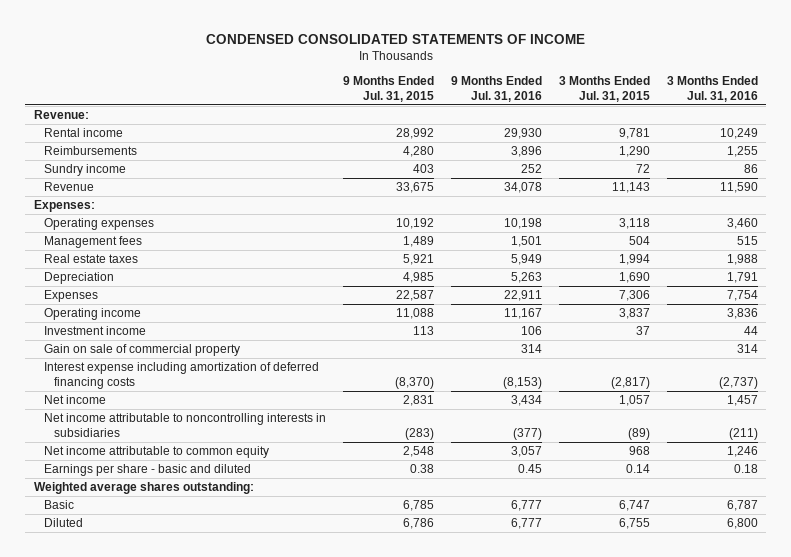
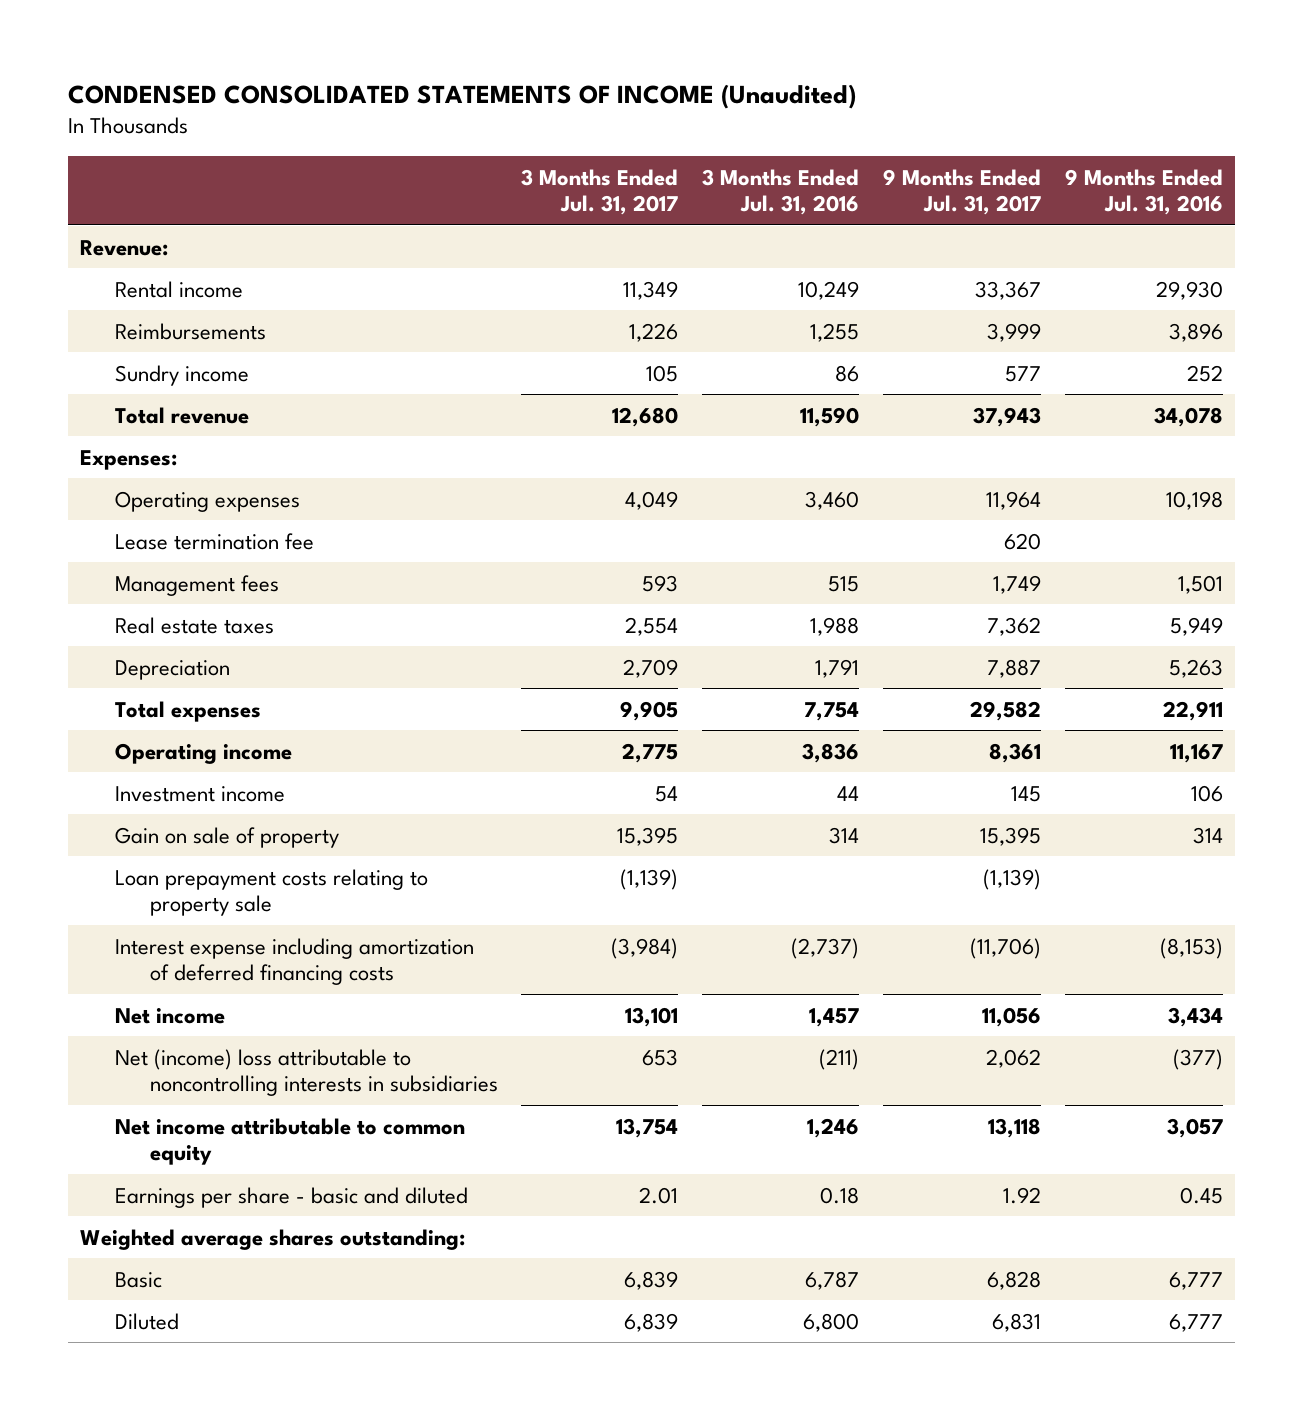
[205,33,585,44] CONDENSED CONSOLIDATED STATEMENTS OF INCOME -> [67,83,856,109] CONDENSED CONSOLIDATED STATEMENTS OF INCOME (Unaudited)
[342,75,434,103] 9 Months Ended Jul. 31, 2015 -> none
[558,75,650,103] 3 Months Ended Jul. 31, 2015 -> none
none -> [521,168,679,216] 3 Months Ended Jul. 31, 2017
none -> [883,168,1042,216] 9 Months Ended Jul. 31, 2017
[43,182,94,192] Revenue -> [114,406,249,424] Total revenue
none -> [114,532,314,550] Lease termination fee
[43,290,98,303] Expenses -> [114,700,261,722] Total expenses
[43,344,240,357] Gain on sale of commercial property -> [114,826,339,848] Gain on sale of property
none -> [114,868,428,916] Loan prepayment costs relating to property sale
[43,413,326,438] Net income attributable to noncontrolling interests in subsidiaries -> [114,1048,498,1096] Net (income) loss attributable to noncontrolling interests in subsidiaries

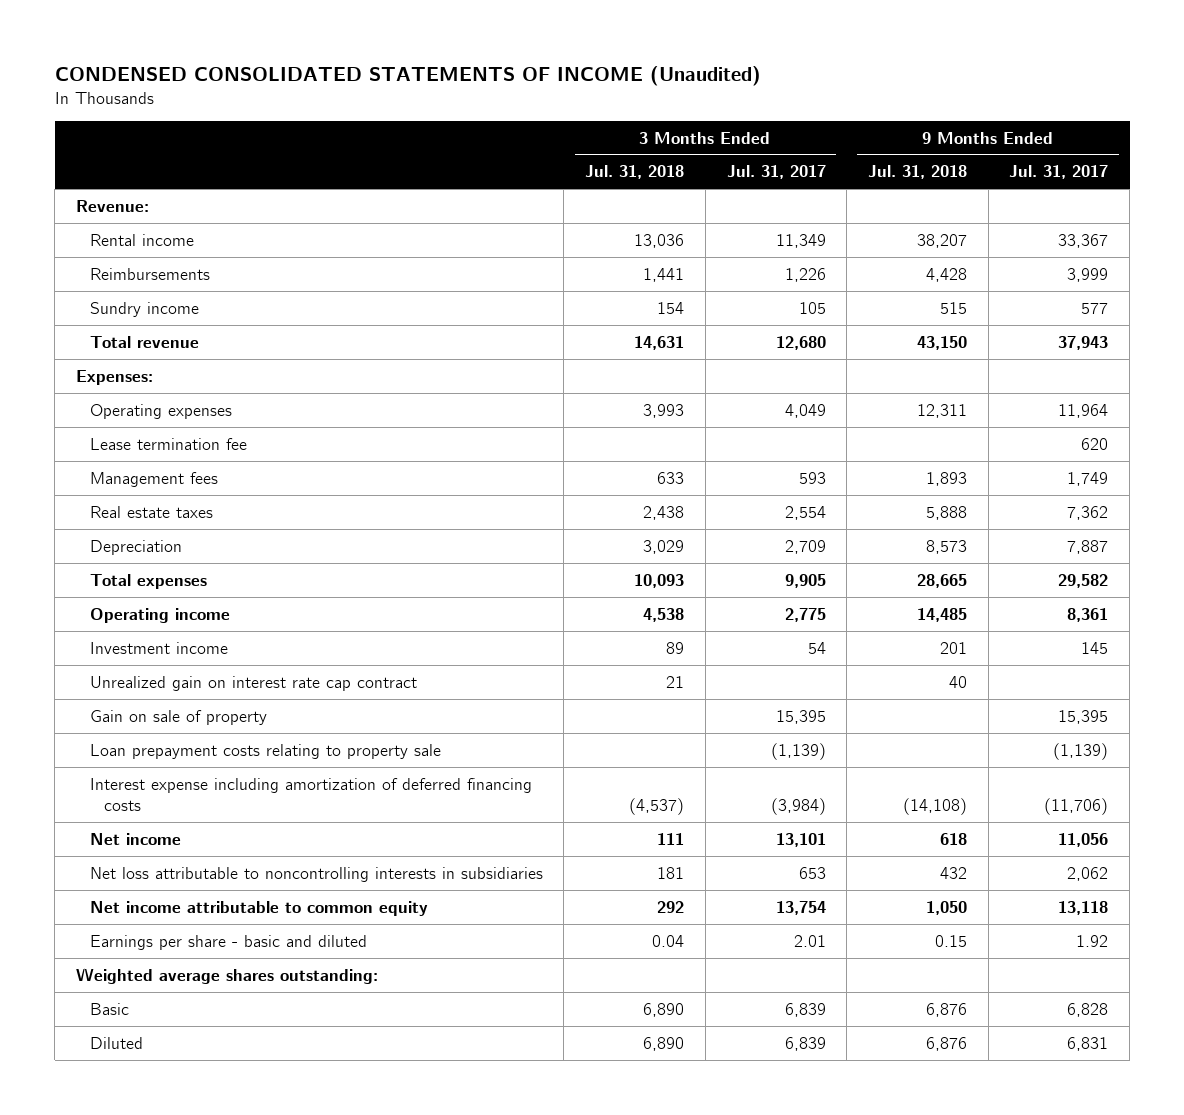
[702,168,860,216] 3 Months Ended Jul. 31, 2016 -> none
[1065,168,1224,216] 9 Months Ended Jul. 31, 2016 -> none
none -> [585,165,685,180] Jul. 31, 2018
none -> [867,165,967,180] Jul. 31, 2018
none -> [89,675,417,691] Unrealized gain on interest rate cap contract
[114,1048,498,1096] Net (income) loss attributable to noncontrolling interests in subsidiaries -> [89,866,543,882] Net loss attributable to noncontrolling interests in subsidiaries

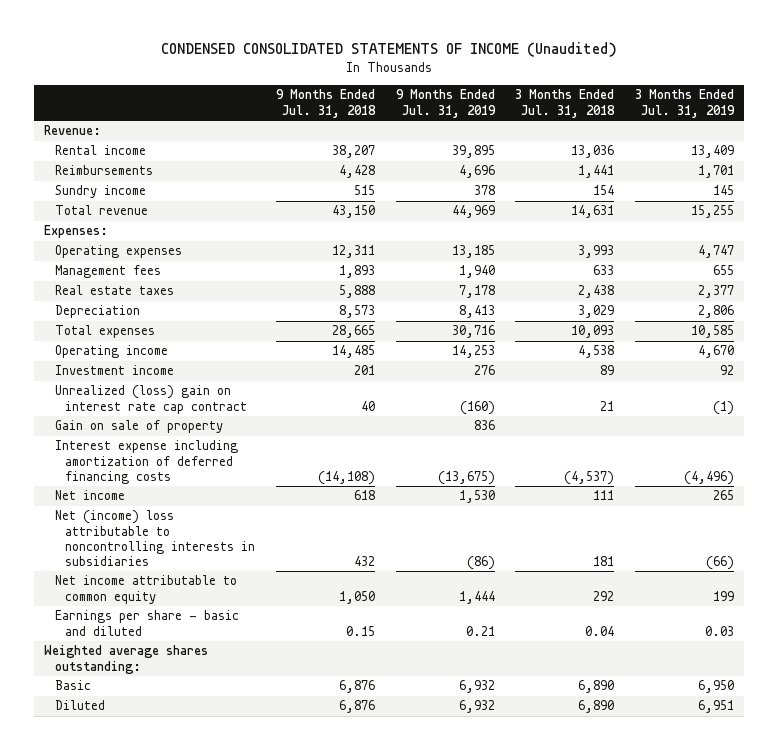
[726,165,826,180] Jul. 31, 2017 -> none
[1009,165,1109,180] Jul. 31, 2017 -> none
none -> [395,89,496,118] 9 Months Ended Jul. 31, 2019
none -> [635,89,736,118] 3 Months Ended Jul. 31, 2019
[89,437,247,450] Lease termination fee -> none
[89,675,417,691] Unrealized gain on interest rate cap contract -> [54,385,248,414] Unrealized (loss) gain on interest rate cap contract
[89,743,441,759] Loan prepayment costs relating to property sale -> none
[89,866,543,882] Net loss attributable to noncontrolling interests in subsidiaries -> [54,510,256,566] Net (income) loss attributable to noncontrolling interests in subsidiaries

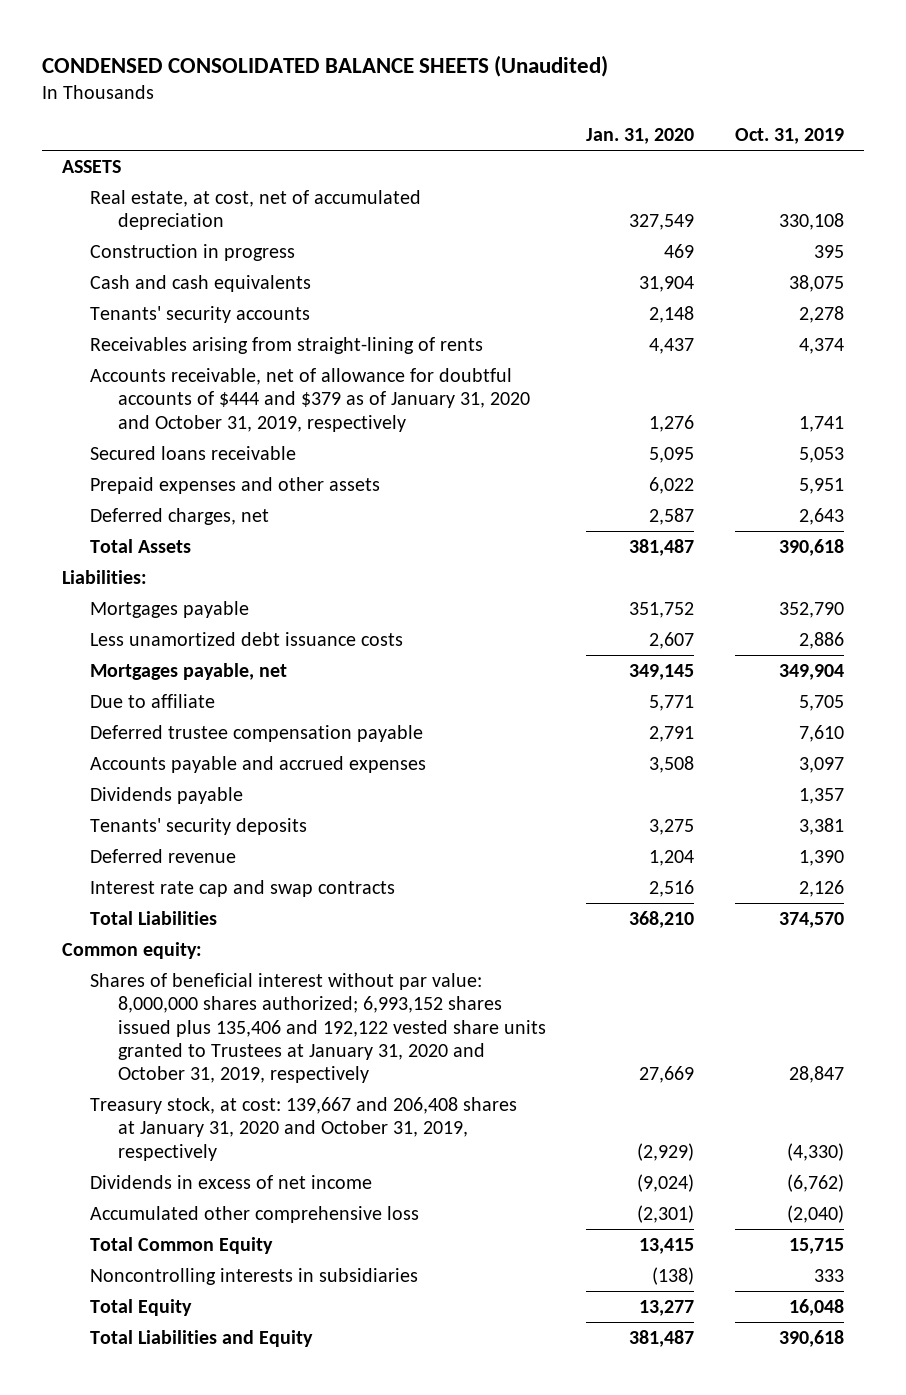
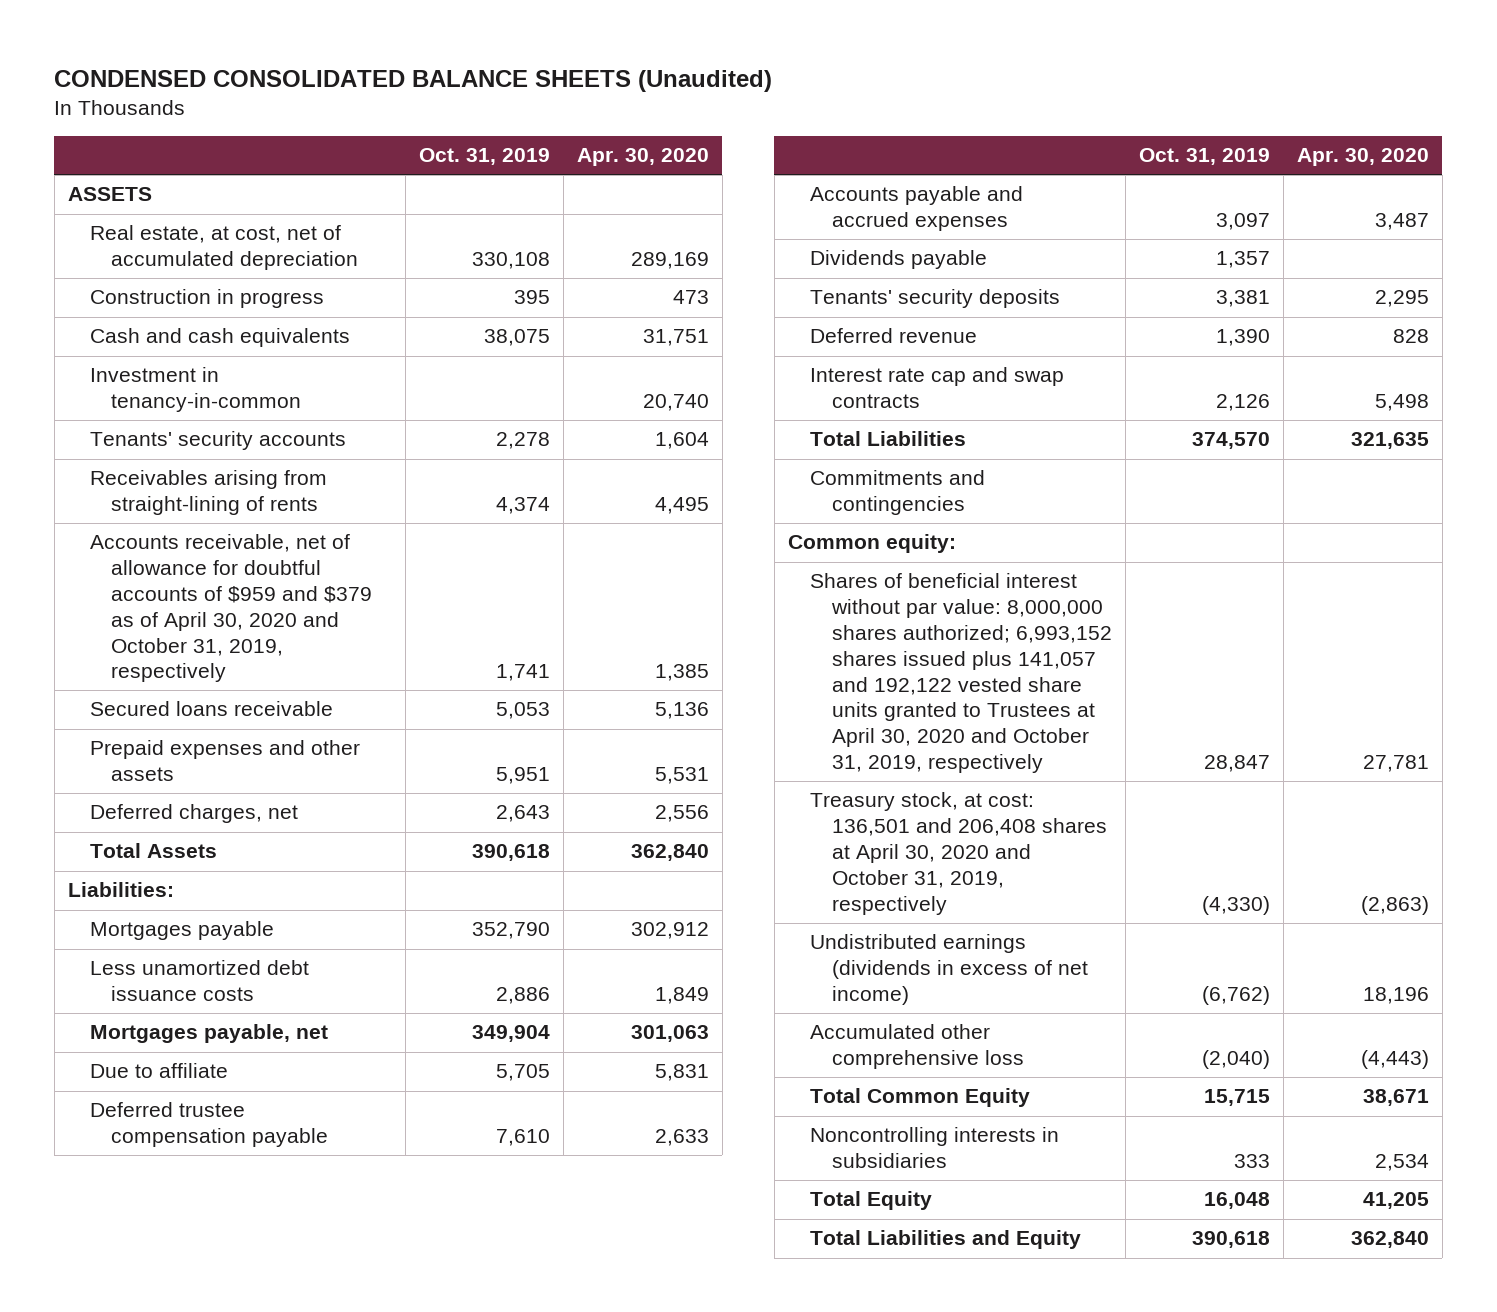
[586,128,695,145] Jan. 31, 2020 -> none
none -> [576,148,709,167] Apr. 30, 2020
none -> [89,367,302,413] Investment in tenancy-in-common
[89,367,530,432] Accounts receivable, net of allowance for doubtful accounts of $444 and $379 as of January 31, 2020 and October 31, 2019, respectively -> [89,534,373,683] Accounts receivable, net of allowance for doubtful accounts of $959 and $379 as of April 30, 2020 and October 31, 2019, respectively
none -> [809,470,985,516] Commitments and contingencies
[89,972,546,1084] Shares of beneficial interest without par value: 8,000,000 shares authorized; 6,993,152 shares issued plus 135,406 and 192,122 vested share units granted to Trustees at January 31, 2020 and October 31, 2019, respectively -> [809,573,1112,773] Shares of beneficial interest without par value: 8,000,000 shares authorized; 6,993,152 shares issued plus 141,057 and 192,122 vested share units granted to Trustees at April 30, 2020 and October 31, 2019, respectively
[89,1096,517,1161] Treasury stock, at cost: 139,667 and 206,408 shares at January 31, 2020 and October 31, 2019, respectively -> [809,792,1107,915] Treasury stock, at cost: 136,501 and 206,408 shares at April 30, 2020 and October 31, 2019, respectively
[89,1174,372,1189] Dividends in excess of net income -> [809,934,1088,1006] Undistributed earnings (dividends in excess of net income)

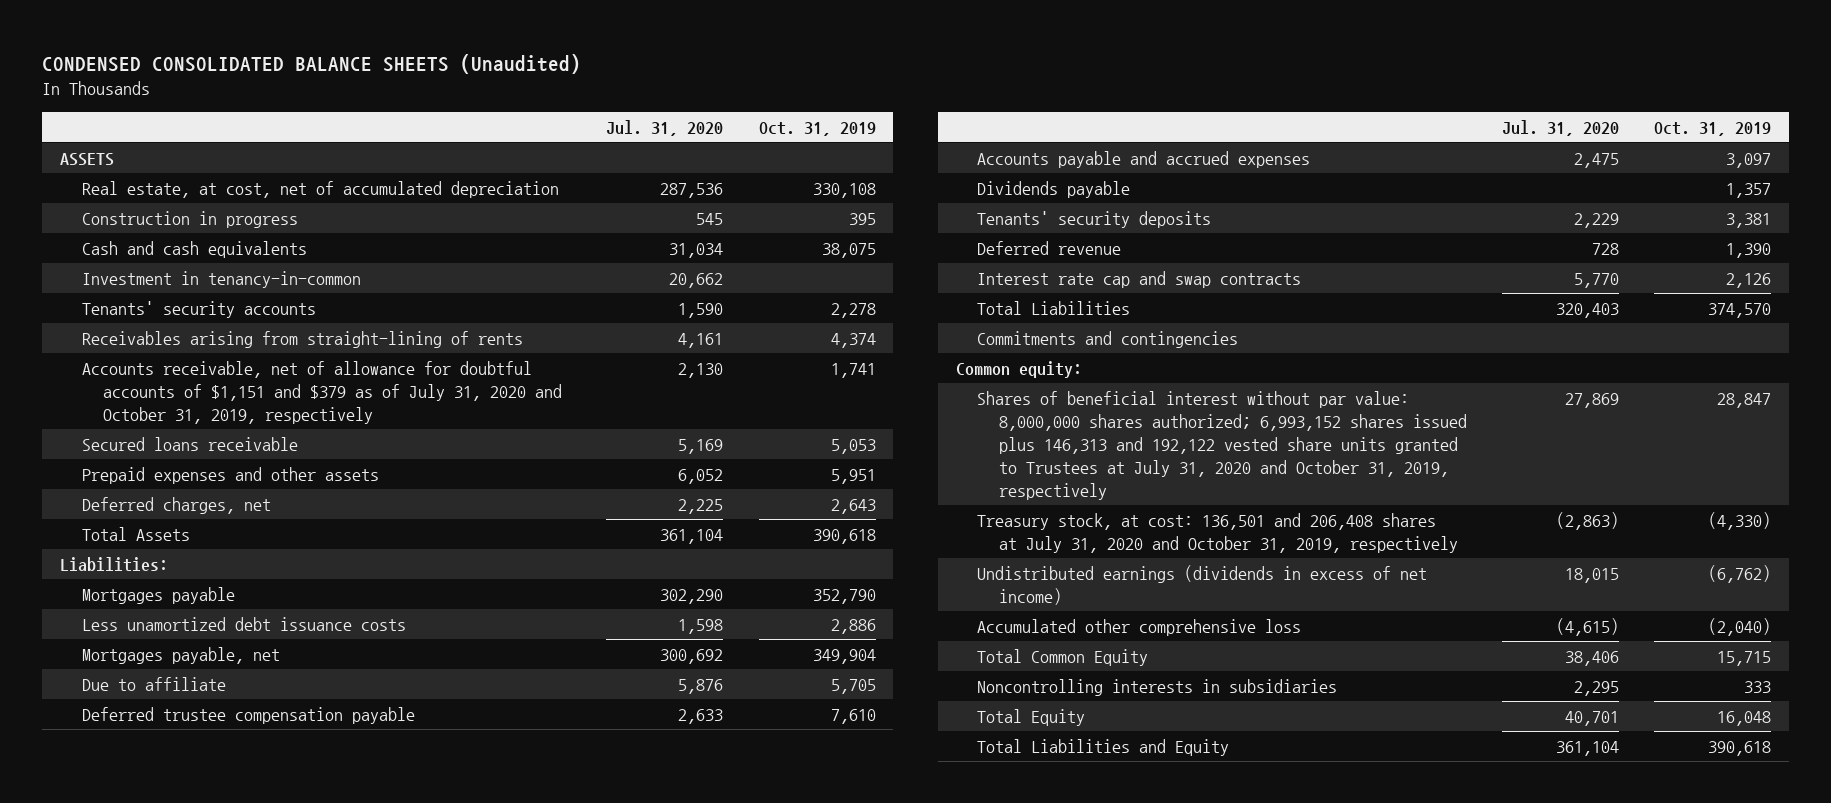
[576,148,709,167] Apr. 30, 2020 -> none
none -> [606,119,724,136] Jul. 31, 2020
[89,534,373,683] Accounts receivable, net of allowance for doubtful accounts of $959 and $379 as of April 30, 2020 and October 31, 2019, respectively -> [81,360,563,424] Accounts receivable, net of allowance for doubtful accounts of $1,151 and $379 as of July 31, 2020 and October 31, 2019, respectively
[809,573,1112,773] Shares of beneficial interest without par value: 8,000,000 shares authorized; 6,993,152 shares issued plus 141,057 and 192,122 vested share units granted to Trustees at April 30, 2020 and October 31, 2019, respectively -> [977,390,1467,500] Shares of beneficial interest without par value: 8,000,000 shares authorized; 6,993,152 shares issued plus 146,313 and 192,122 vested share units granted to Trustees at July 31, 2020 and October 31, 2019, respectively
[809,792,1107,915] Treasury stock, at cost: 136,501 and 206,408 shares at April 30, 2020 and October 31, 2019, respectively -> [977,512,1458,553] Treasury stock, at cost: 136,501 and 206,408 shares at July 31, 2020 and October 31, 2019, respectively

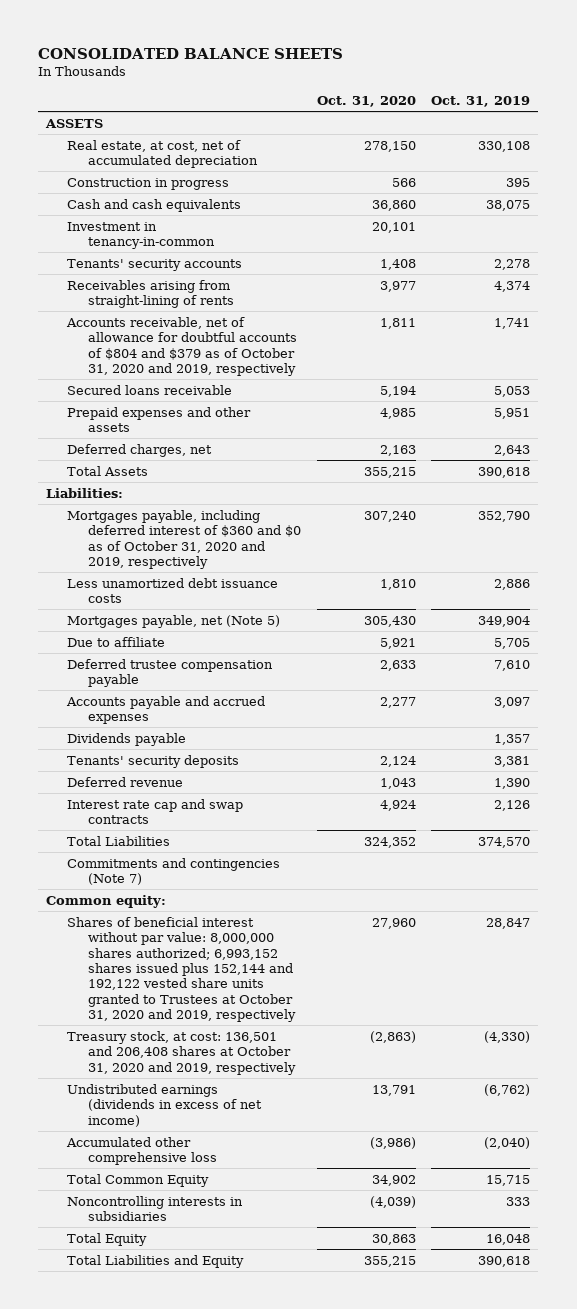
[42,54,582,75] CONDENSED CONSOLIDATED BALANCE SHEETS (Unaudited) -> [38,47,344,59] CONSOLIDATED BALANCE SHEETS
[606,119,724,136] Jul. 31, 2020 -> none
none -> [316,96,416,108] Oct. 31, 2020
[81,360,563,424] Accounts receivable, net of allowance for doubtful accounts of $1,151 and $379 as of July 31, 2020 and October 31, 2019, respectively -> [66,316,297,376] Accounts receivable, net of allowance for doubtful accounts of $804 and $379 as of October 31, 2020 and 2019, respectively
[81,586,235,604] Mortgages payable -> [67,509,301,569] Mortgages payable, including deferred interest of $360 and $0 as of October 31, 2020 and 2019, respectively
[81,646,280,664] Mortgages payable, net -> [67,614,281,628] Mortgages payable, net (Note 5)
[977,330,1239,348] Commitments and contingencies -> [67,857,281,886] Commitments and contingencies (Note 7)
[977,390,1467,500] Shares of beneficial interest without par value: 8,000,000 shares authorized; 6,993,152 shares issued plus 146,313 and 192,122 vested share units granted to Trustees at July 31, 2020 and October 31, 2019, respectively -> [67,916,296,1023] Shares of beneficial interest without par value: 8,000,000 shares authorized; 6,993,152 shares issued plus 152,144 and 192,122 vested share units granted to Trustees at October 31, 2020 and 2019, respectively
[977,512,1458,553] Treasury stock, at cost: 136,501 and 206,408 shares at July 31, 2020 and October 31, 2019, respectively -> [67,1030,296,1075] Treasury stock, at cost: 136,501 and 206,408 shares at October 31, 2020 and 2019, respectively

